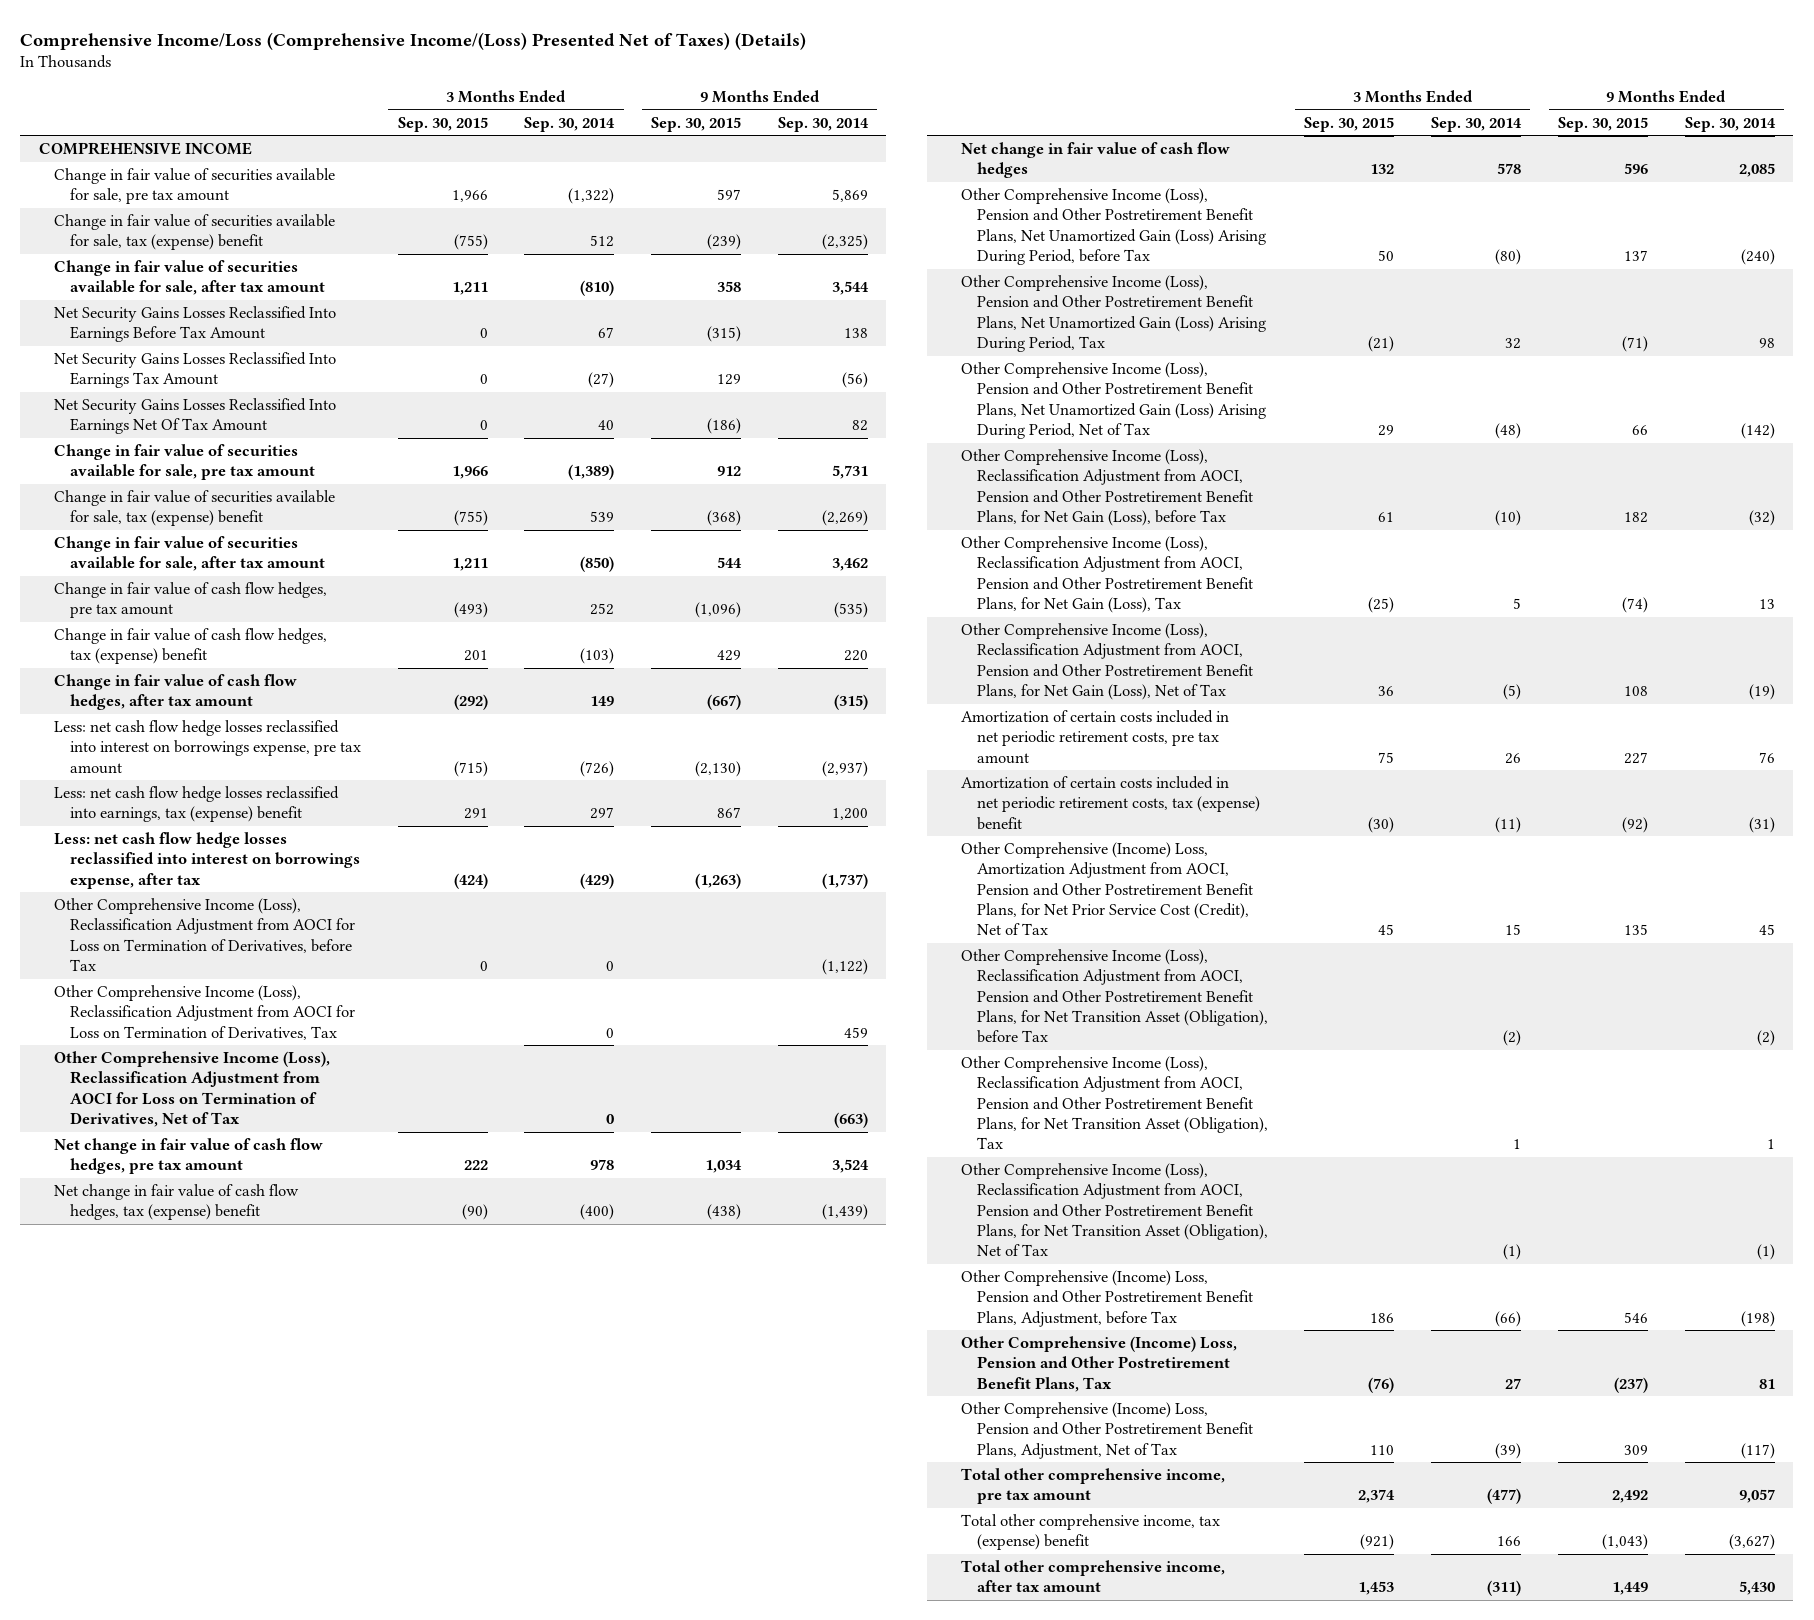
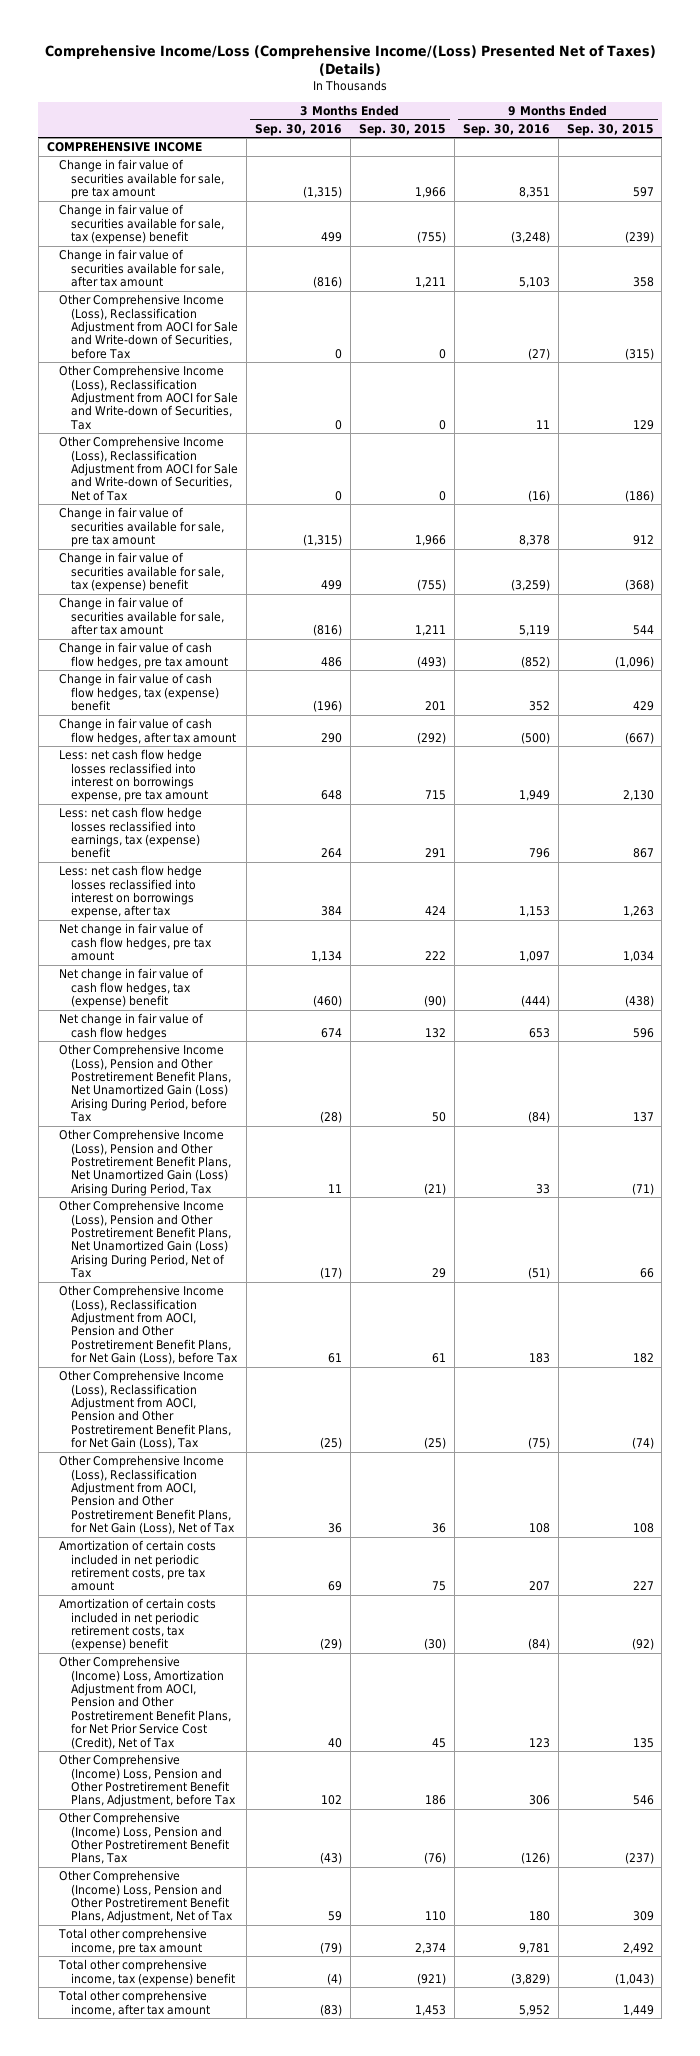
[524,116,616,132] Sep. 30, 2014 -> none
[778,116,870,132] Sep. 30, 2014 -> none
none -> [254,123,342,136] Sep. 30, 2016
none -> [462,123,550,136] Sep. 30, 2016
[54,306,337,343] Net Security Gains Losses Reclassified Into Earnings Before Tax Amount -> [58,294,238,359] Other Comprehensive Income (Loss), Reclassification Adjustment from AOCI for Sale and Write-down of Securities, before Tax
[54,352,337,389] Net Security Gains Losses Reclassified Into Earnings Tax Amount -> [58,365,238,430] Other Comprehensive Income (Loss), Reclassification Adjustment from AOCI for Sale and Write-down of Securities, Tax
[54,398,337,435] Net Security Gains Losses Reclassified Into Earnings Net Of Tax Amount -> [58,436,238,501] Other Comprehensive Income (Loss), Reclassification Adjustment from AOCI for Sale and Write-down of Securities, Net of Tax
[453,760,488,777] (715) -> [424,790,446,801] 715
[695,760,742,777] (2,130) -> [622,790,654,802] 2,130
[54,898,355,971] Other Comprehensive Income (Loss), Reclassification Adjustment from AOCI for Loss on Termination of Derivatives, before Tax -> none
[54,985,355,1040] Other Comprehensive Income (Loss), Reclassification Adjustment from AOCI for Loss on Termination of Derivatives, Tax -> none
[54,1051,331,1127] Other Comprehensive Income (Loss), Reclassification Adjustment from AOCI for Loss on Termination of Derivatives, Net of Tax -> none
[453,872,488,889] (424) -> [424,906,446,916] 424
[695,872,742,889] (1,263) -> [622,906,654,918] 1,263
[961,949,1268,1044] Other Comprehensive Income (Loss), Reclassification Adjustment from AOCI, Pension and Other Postretirement Benefit Plans, for Net Transition Asset (Obligation), before Tax -> none
[961,1056,1268,1150] Other Comprehensive Income (Loss), Reclassification Adjustment from AOCI, Pension and Other Postretirement Benefit Plans, for Net Transition Asset (Obligation), Tax -> none
[961,1163,1268,1257] Other Comprehensive Income (Loss), Reclassification Adjustment from AOCI, Pension and Other Postretirement Benefit Plans, for Net Transition Asset (Obligation), Net of Tax -> none

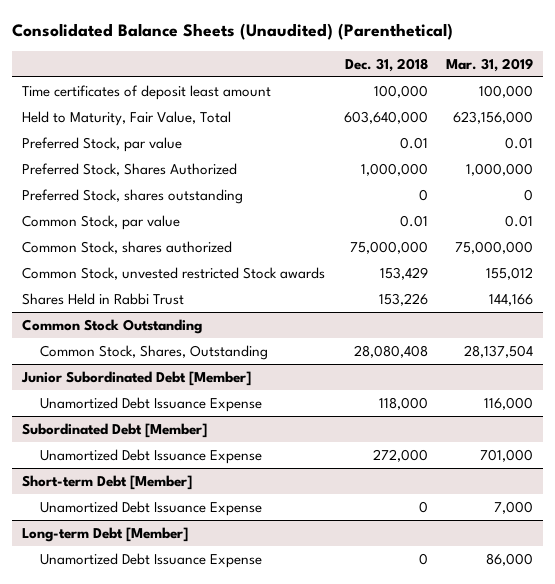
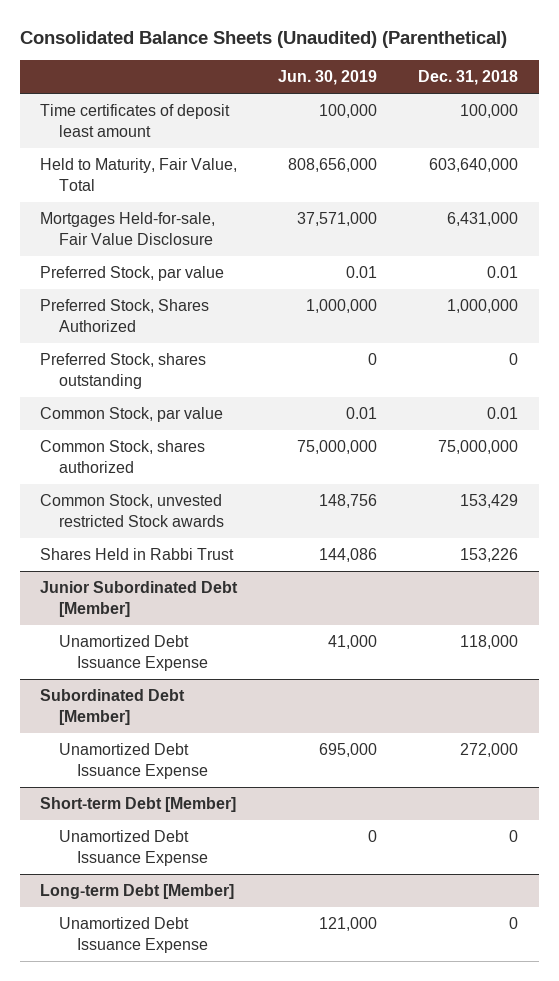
[446,57,534,72] Mar. 31, 2019 -> none
none -> [278,70,378,86] Jun. 30, 2019
none -> [40,211,216,245] Mortgages Held-for-sale, Fair Value Disclosure
[21,318,202,334] Common Stock Outstanding -> none
[39,344,268,360] Common Stock, Shares, Outstanding -> none

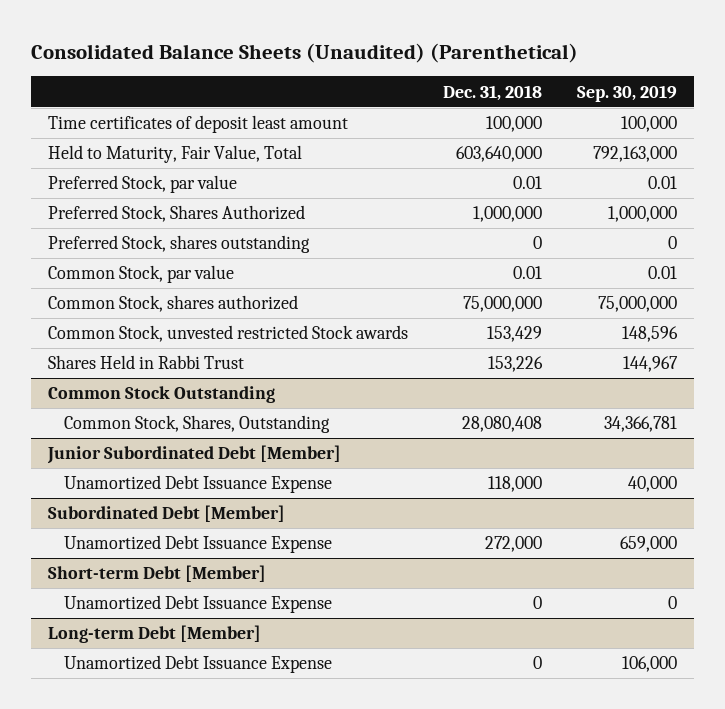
[278,70,378,86] Jun. 30, 2019 -> none
none -> [576,84,677,102] Sep. 30, 2019
[40,211,216,245] Mortgages Held-for-sale, Fair Value Disclosure -> none
none -> [48,386,276,404] Common Stock Outstanding
none -> [63,415,330,434] Common Stock, Shares, Outstanding

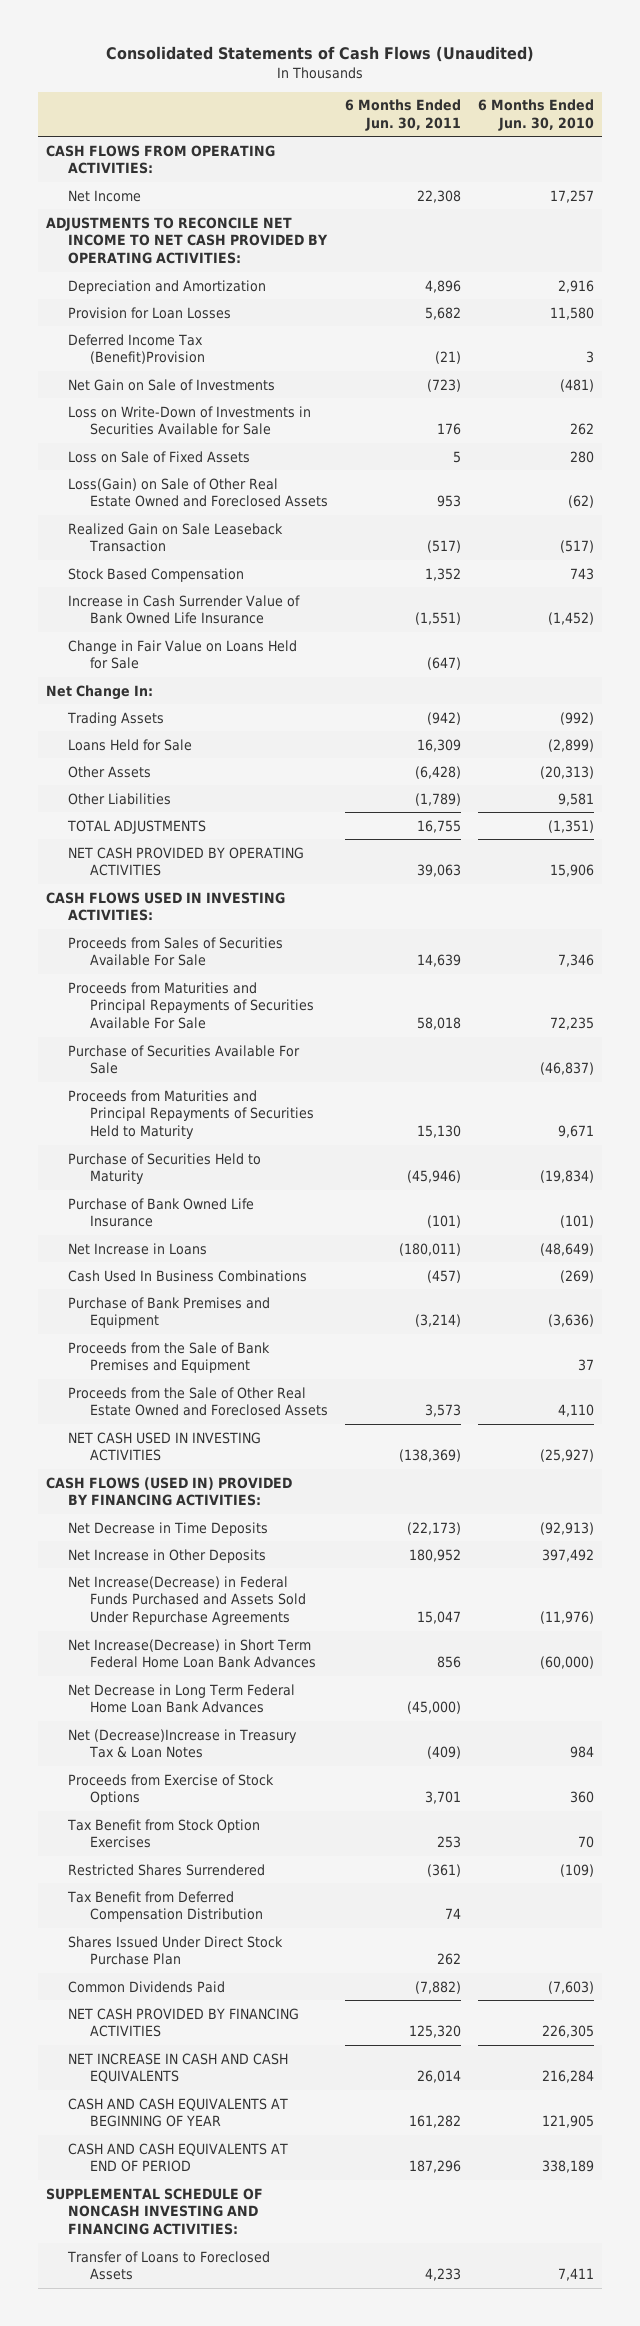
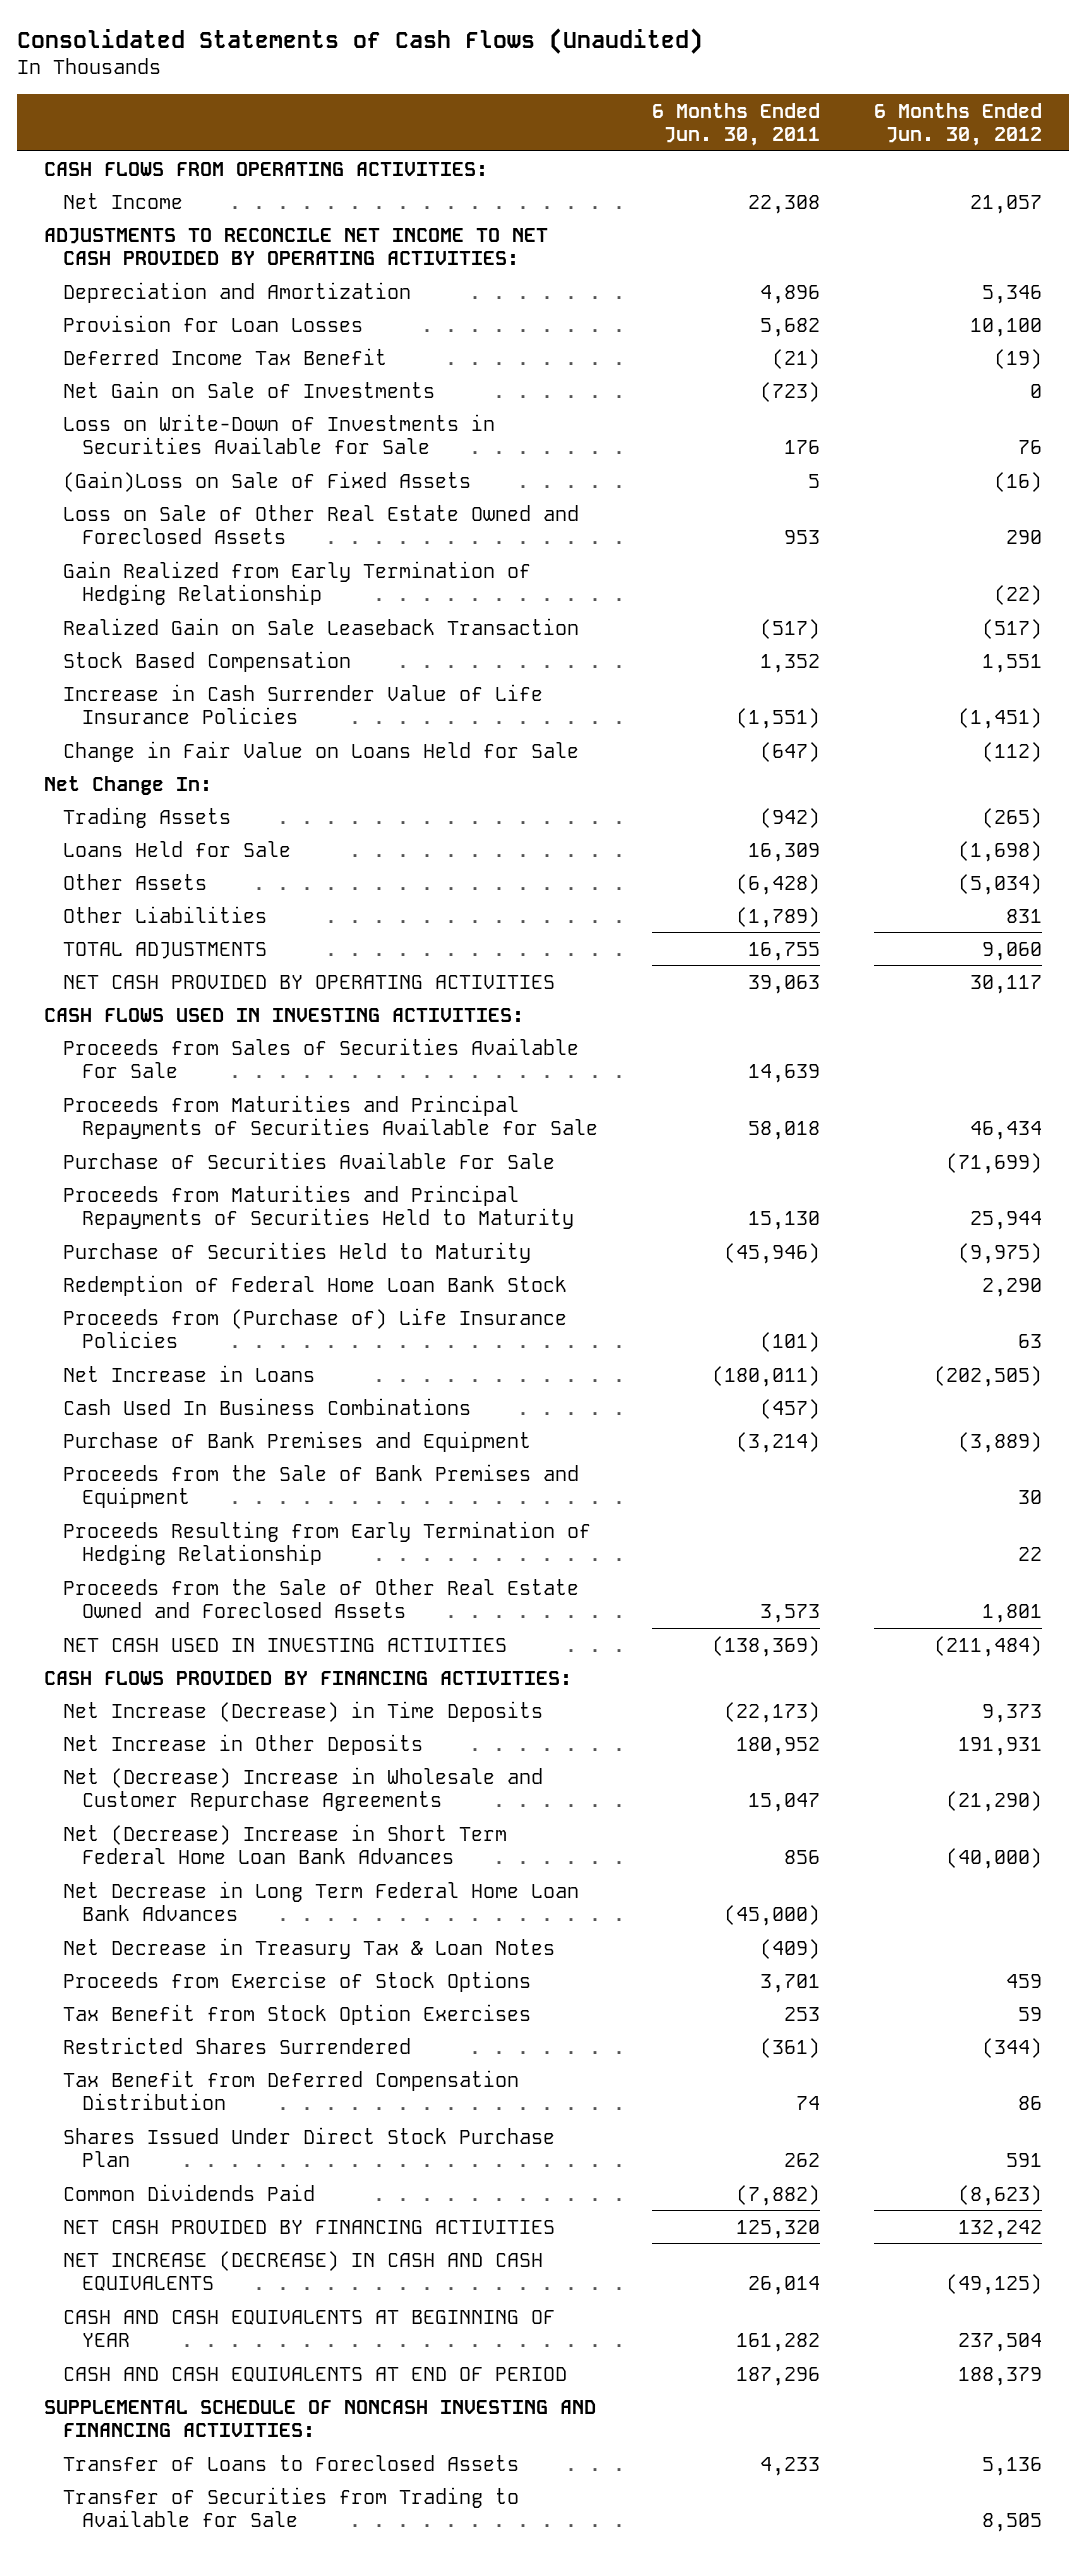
[477,99,594,131] 6 Months Ended Jun. 30, 2010 -> none
none -> [874,102,1043,146] 6 Months Ended Jun. 30, 2012
[68,333,205,365] Deferred Income Tax (Benefit)Provision -> [63,347,388,365] Deferred Income Tax Benefit
[68,450,251,463] Loss on Sale of Fixed Assets -> [63,470,472,492] (Gain)Loss on Sale of Fixed Assets
[68,477,328,508] Loss(Gain) on Sale of Other Real Estate Owned and Foreclosed Assets -> [63,504,580,544] Loss on Sale of Other Real Estate Owned and Foreclosed Assets
none -> [63,560,532,605] Gain Realized from Early Termination of Hedging Relationship
[68,594,301,625] Increase in Cash Surrender Value of Bank Owned Life Insurance -> [63,683,544,724] Increase in Cash Surrender Value of Life Insurance Policies
[68,981,314,1030] Proceeds from Maturities and Principal Repayments of Securities Available For Sale -> [63,1094,599,1139] Proceeds from Maturities and Principal Repayments of Securities Available for Sale
none -> [63,1274,568,1296] Redemption of Federal Home Loan Bank Stock
[68,1197,255,1228] Purchase of Bank Owned Life Insurance -> [63,1307,568,1348] Proceeds from (Purchase of) Life Insurance Policies
none -> [63,1520,592,1565] Proceeds Resulting from Early Termination of Hedging Relationship
[46,1476,293,1507] CASH FLOWS (USED IN) PROVIDED BY FINANCING ACTIVITIES: -> [44,1670,573,1685] CASH FLOWS PROVIDED BY FINANCING ACTIVITIES:
[68,1521,269,1536] Net Decrease in Time Deposits -> [63,1700,544,1722] Net Increase (Decrease) in Time Deposits
[68,1575,306,1626] Net Increase(Decrease) in Federal Funds Purchased and Assets Sold Under Repurchase Agreements -> [63,1766,544,1811] Net (Decrease) Increase in Wholesale and Customer Repurchase Agreements
[68,1638,316,1669] Net Increase(Decrease) in Short Term Federal Home Loan Bank Advances -> [63,1823,508,1864] Net (Decrease) Increase in Short Term Federal Home Loan Bank Advances
[68,1728,298,1759] Net (Decrease)Increase in Treasury Tax & Loan Notes -> [63,1937,556,1959] Net Decrease in Treasury Tax & Loan Notes
[68,2052,289,2084] NET INCREASE IN CASH AND CASH EQUIVALENTS -> [63,2250,544,2291] NET INCREASE (DECREASE) IN CASH AND CASH EQUIVALENTS
none -> [63,2486,520,2527] Transfer of Securities from Trading to Available for Sale

